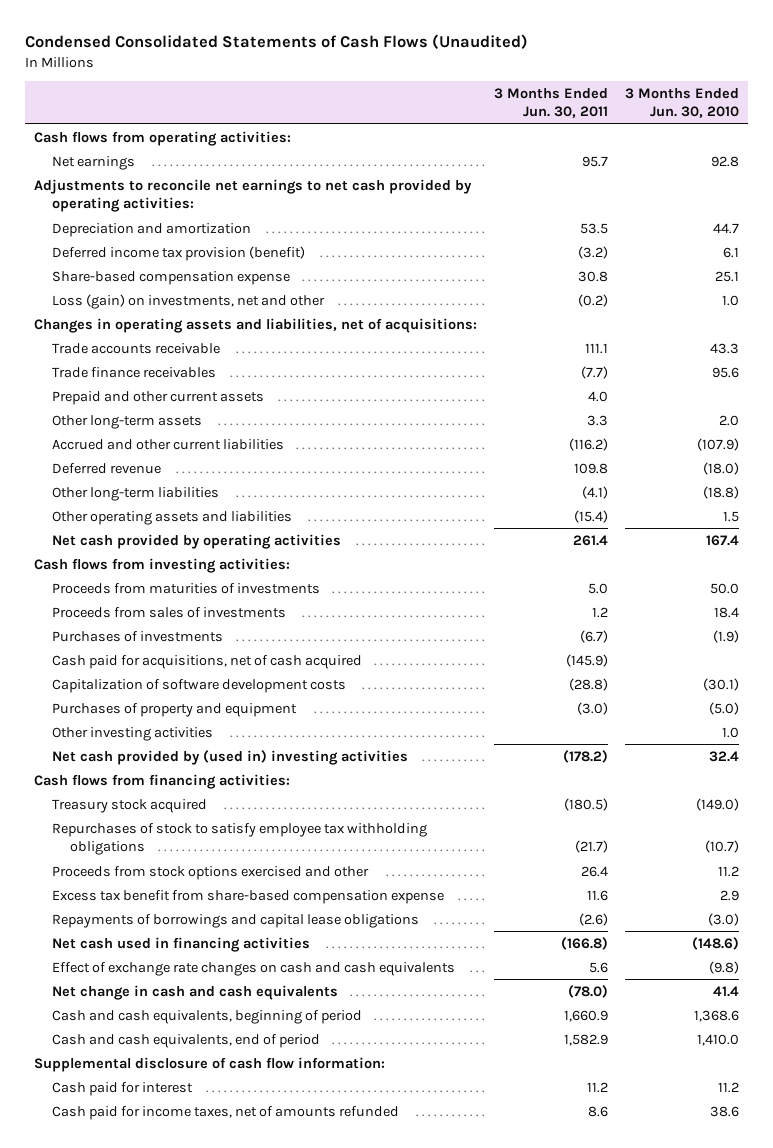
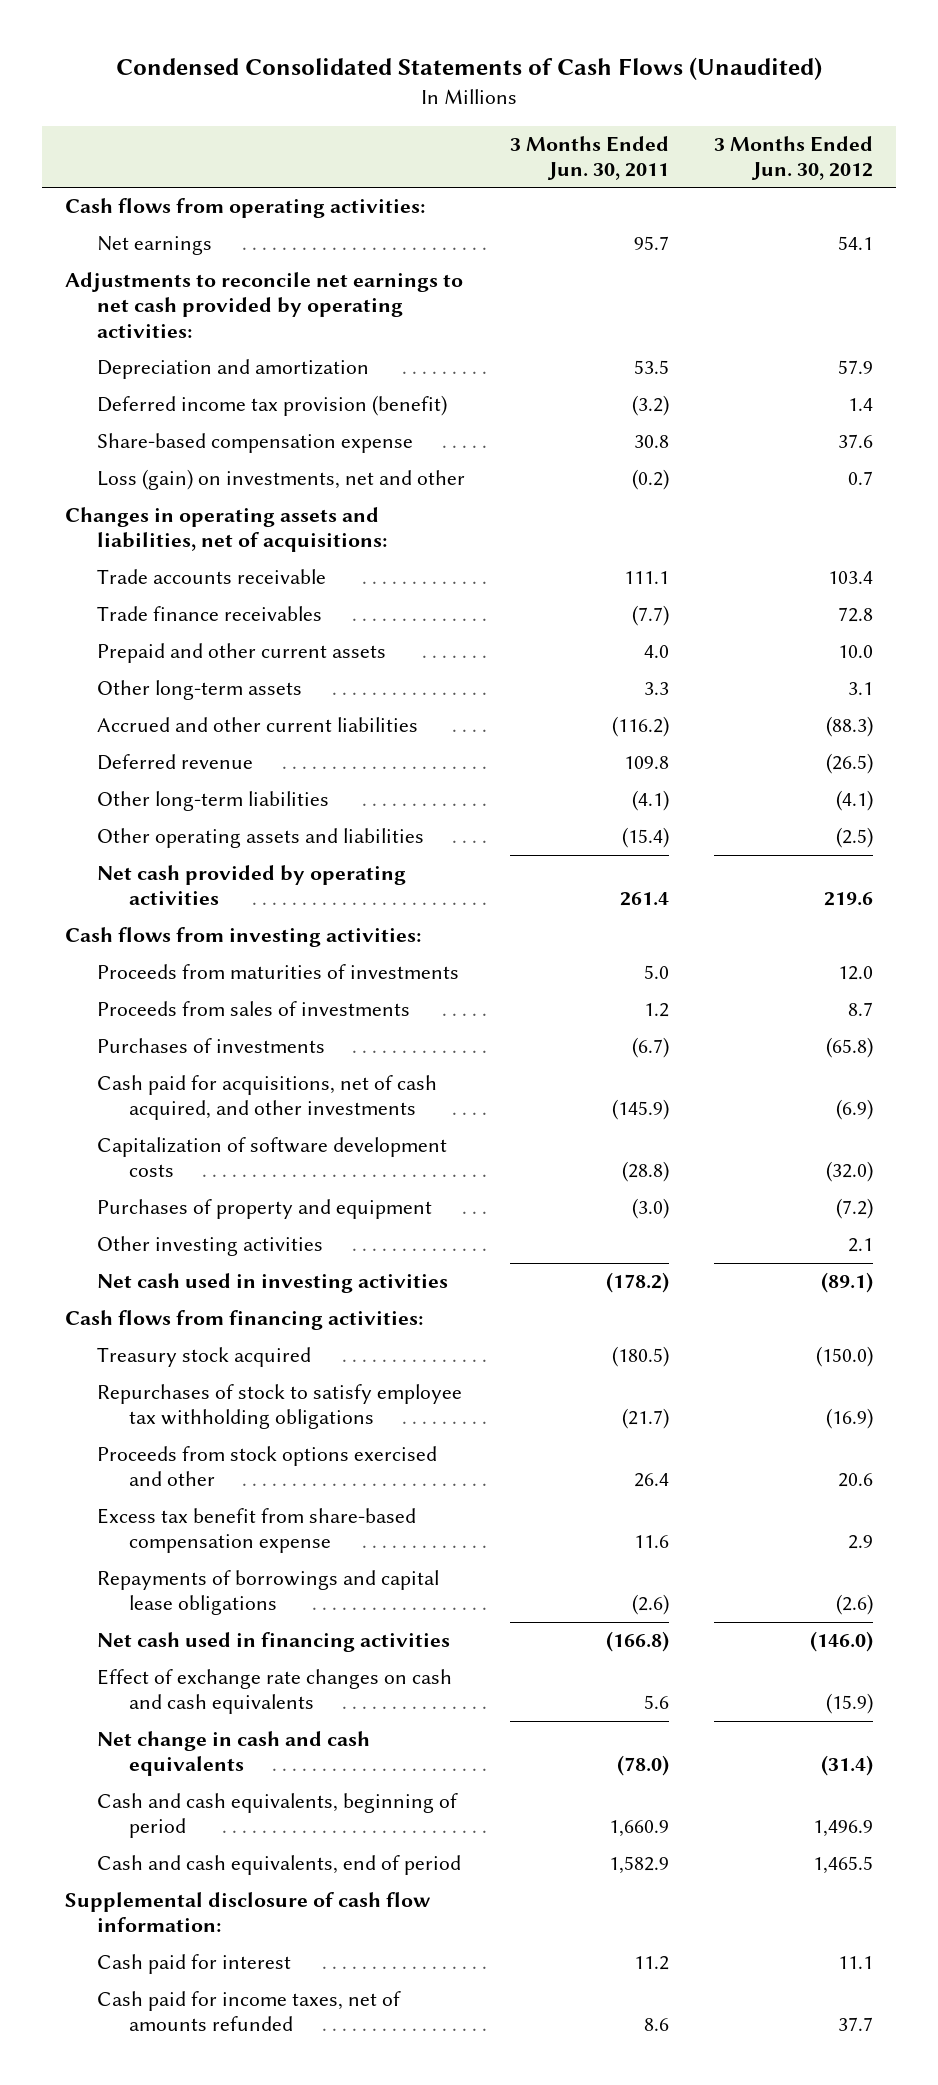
[625,87,740,119] 3 Months Ended Jun. 30, 2010 -> none
none -> [714,135,874,181] 3 Months Ended Jun. 30, 2012
[52,654,363,669] Cash paid for acquisitions, net of cash acquired -> [96,1075,437,1121] Cash paid for acquisitions, net of cash acquired, and other investments
[52,749,409,765] Net cash provided by (used in) investing activities -> [96,1273,448,1294] Net cash used in investing activities

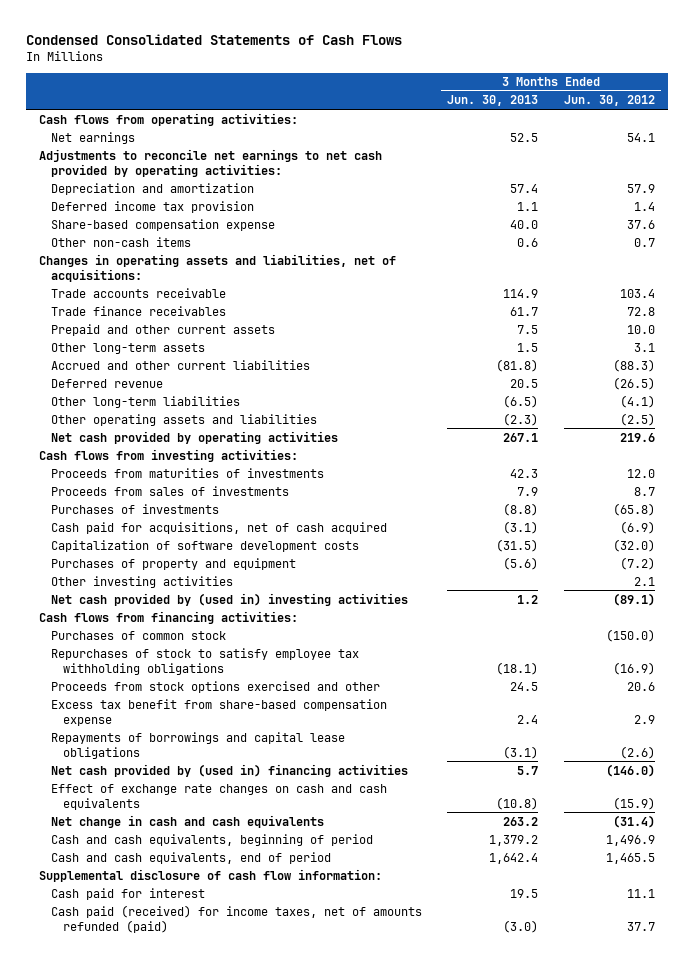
[116,57,823,81] Condensed Consolidated Statements of Cash Flows (Unaudited) -> [25,33,402,45] Condensed Consolidated Statements of Cash Flows
[510,135,670,181] 3 Months Ended Jun. 30, 2011 -> none
none -> [447,95,539,107] Jun. 30, 2013
[96,395,447,417] Deferred income tax provision (benefit) -> [50,200,254,213] Deferred income tax provision
[96,469,465,491] Loss (gain) on investments, net and other -> none
none -> [50,236,191,247] Other non-cash items
[96,1075,437,1121] Cash paid for acquisitions, net of cash acquired, and other investments -> [50,521,387,534] Cash paid for acquisitions, net of cash acquired
[96,1273,448,1294] Net cash used in investing activities -> [50,592,408,606] Net cash provided by (used in) investing activities
[96,1347,311,1368] Treasury stock acquired -> [50,630,226,640] Purchases of common stock
[96,1632,450,1653] Net cash used in financing activities -> [50,763,408,777] Net cash provided by (used in) financing activities
[96,1991,401,2032] Cash paid for income taxes, net of amounts refunded -> [50,904,422,933] Cash paid (received) for income taxes, net of amounts refunded (paid)

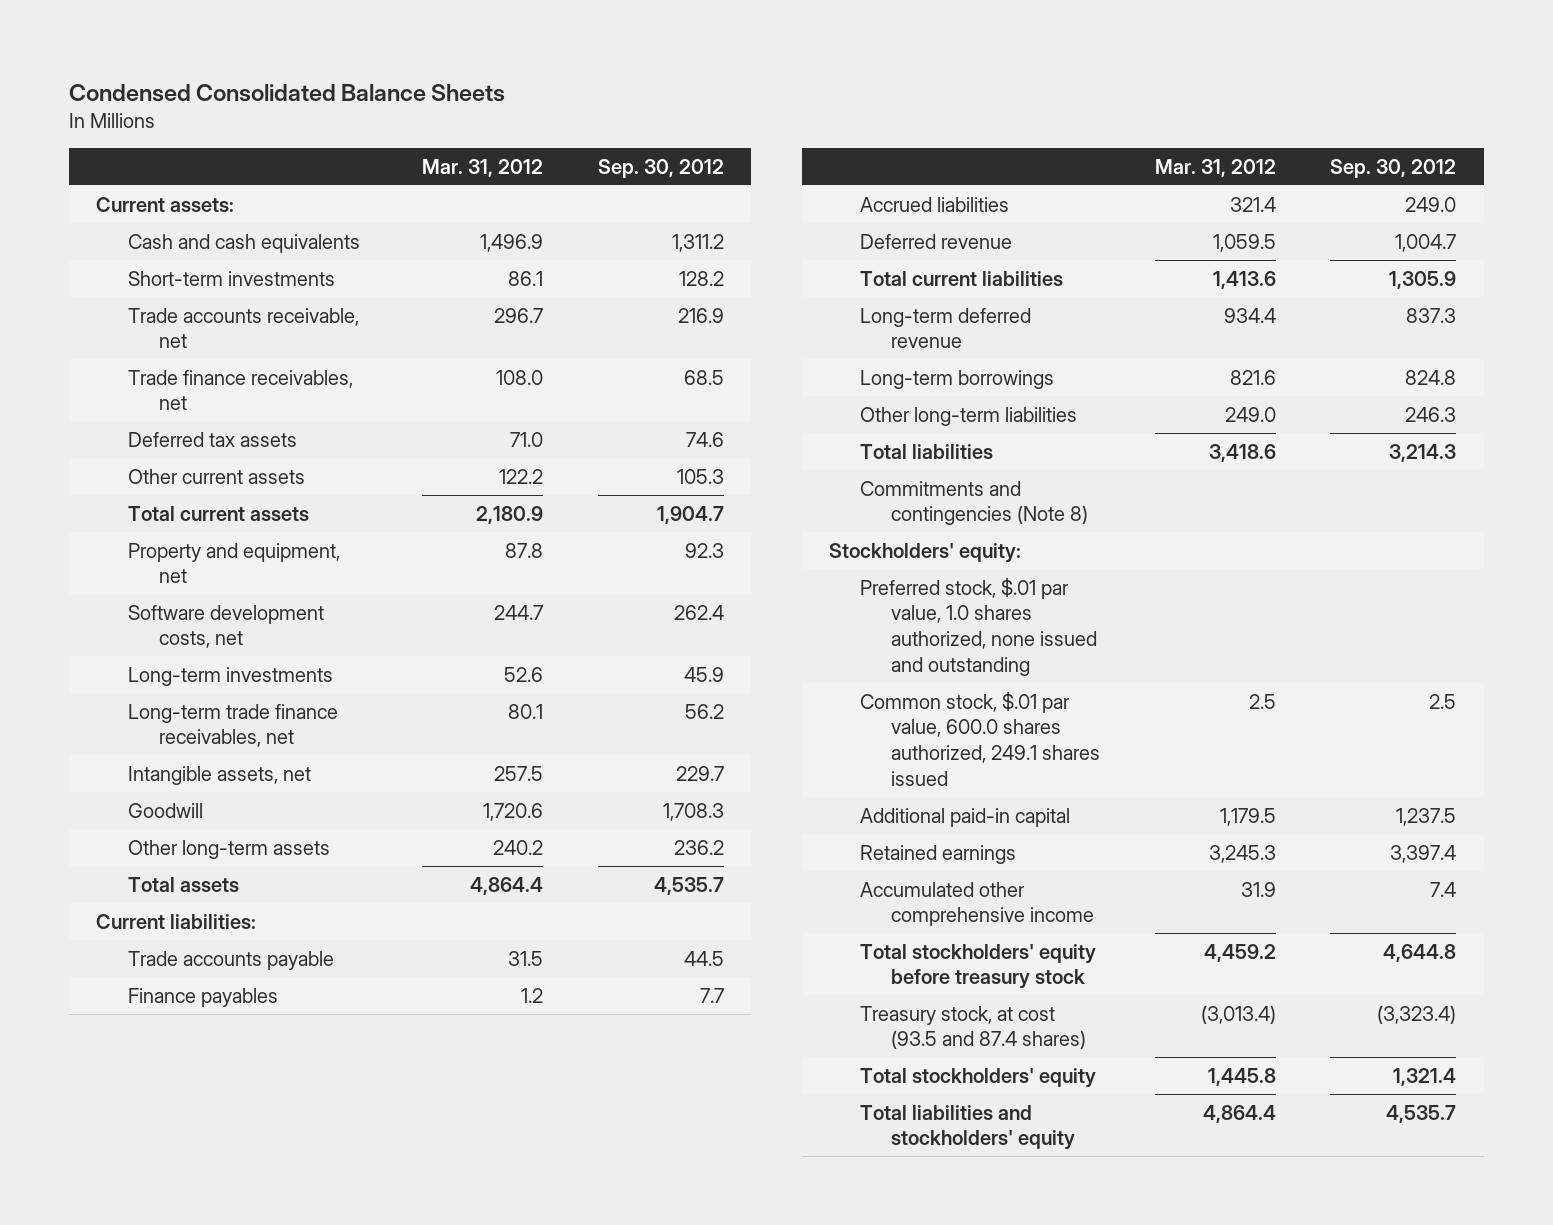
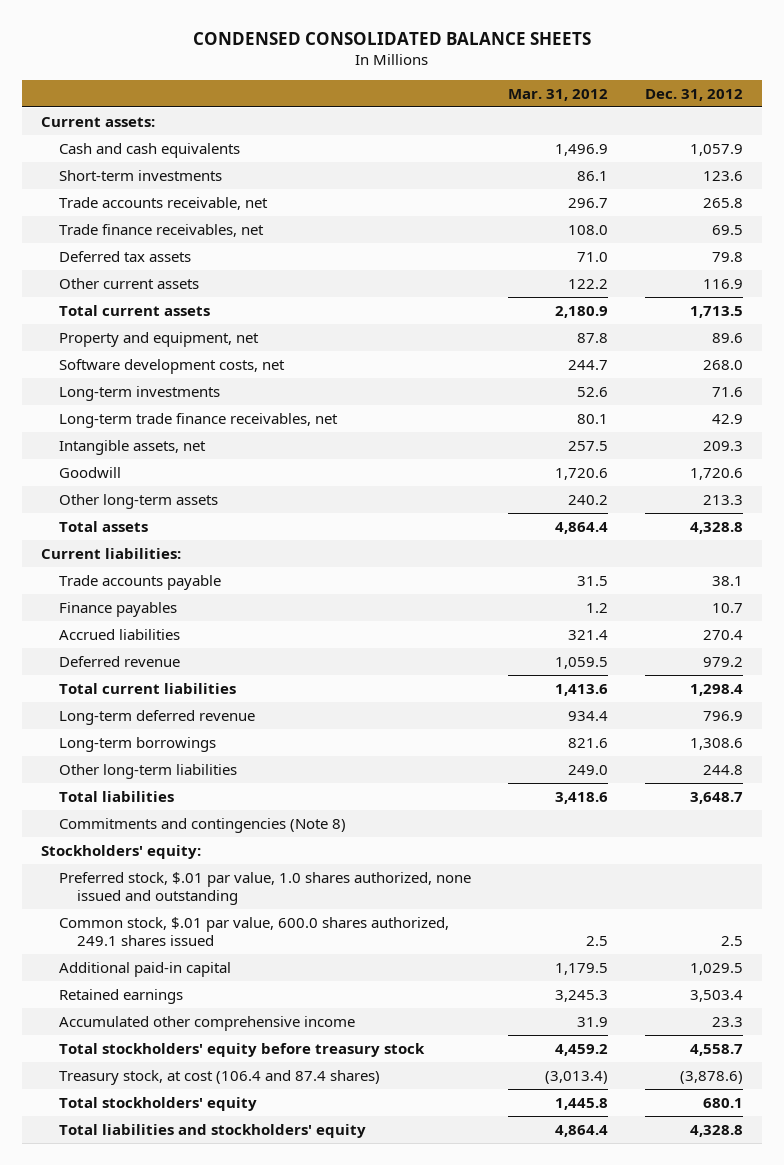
[69,83,506,102] Condensed Consolidated Balance Sheets -> [192,32,591,46] CONDENSED CONSOLIDATED BALANCE SHEETS
[597,158,724,178] Sep. 30, 2012 -> none
none -> [645,88,744,101] Dec. 31, 2012
[860,1005,1087,1050] Treasury stock, at cost (93.5 and 87.4 shares) -> [58,1069,380,1085] Treasury stock, at cost (106.4 and 87.4 shares)

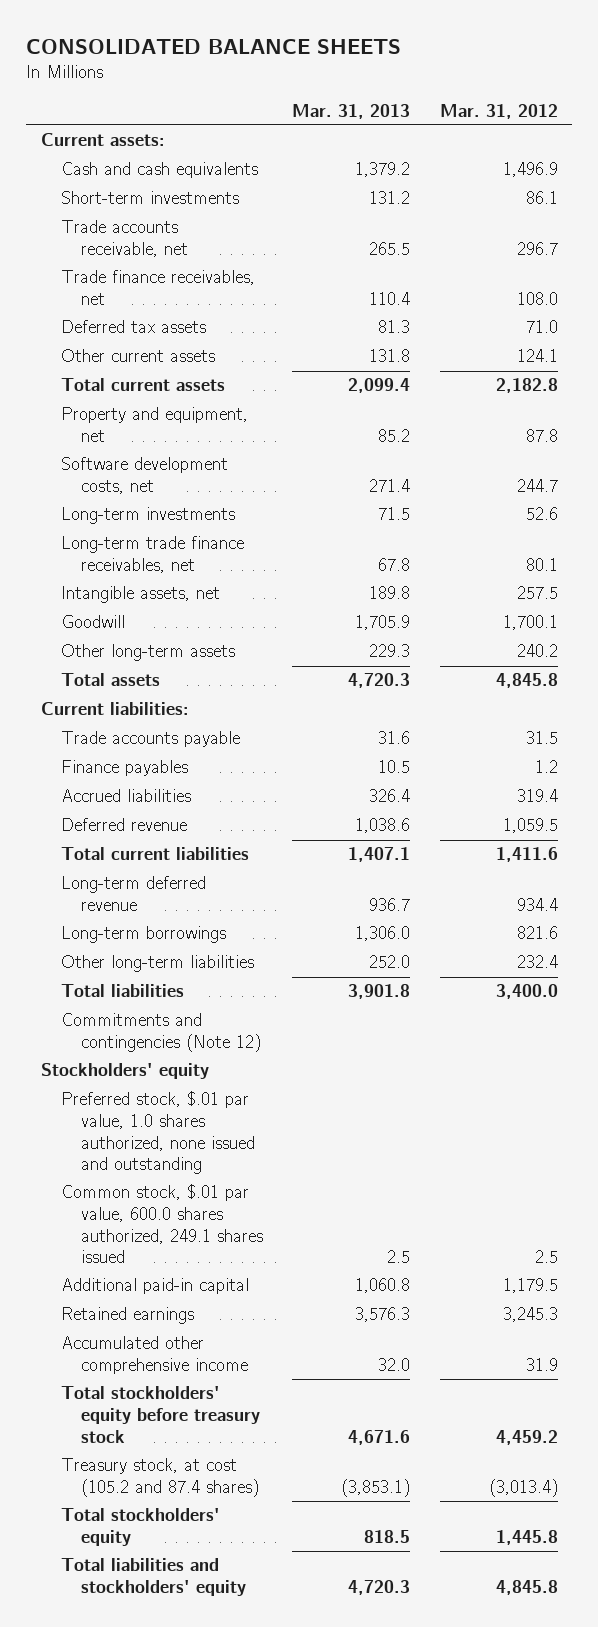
[192,32,591,46] CONDENSED CONSOLIDATED BALANCE SHEETS -> [26,39,402,55] CONSOLIDATED BALANCE SHEETS
[645,88,744,101] Dec. 31, 2012 -> none
none -> [292,103,411,119] Mar. 31, 2013
[568,278,609,289] 122.2 -> [516,349,558,363] 124.1
[555,305,609,318] 2,180.9 -> [495,378,558,394] 2,182.8
[555,467,609,480] 1,720.6 -> [502,615,558,631] 1,700.1
[555,521,609,534] 4,864.4 -> [495,673,558,689] 4,845.8
[568,629,609,640] 321.4 -> [516,789,558,803] 319.4
[555,683,609,696] 1,413.6 -> [495,847,558,863] 1,411.6
[568,764,609,775] 249.0 -> [516,955,558,969] 232.4
[555,791,609,804] 3,418.6 -> [495,984,558,1000] 3,400.0
[58,817,346,833] Commitments and contingencies (Note 8) -> [61,1013,262,1053] Commitments and contingencies (Note 12)
[40,844,201,859] Stockholders' equity: -> [40,1063,209,1080] Stockholders' equity
[58,1069,380,1085] Treasury stock, at cost (106.4 and 87.4 shares) -> [61,1458,260,1498] Treasury stock, at cost (105.2 and 87.4 shares)
[555,1124,609,1137] 4,864.4 -> [495,1580,558,1596] 4,845.8

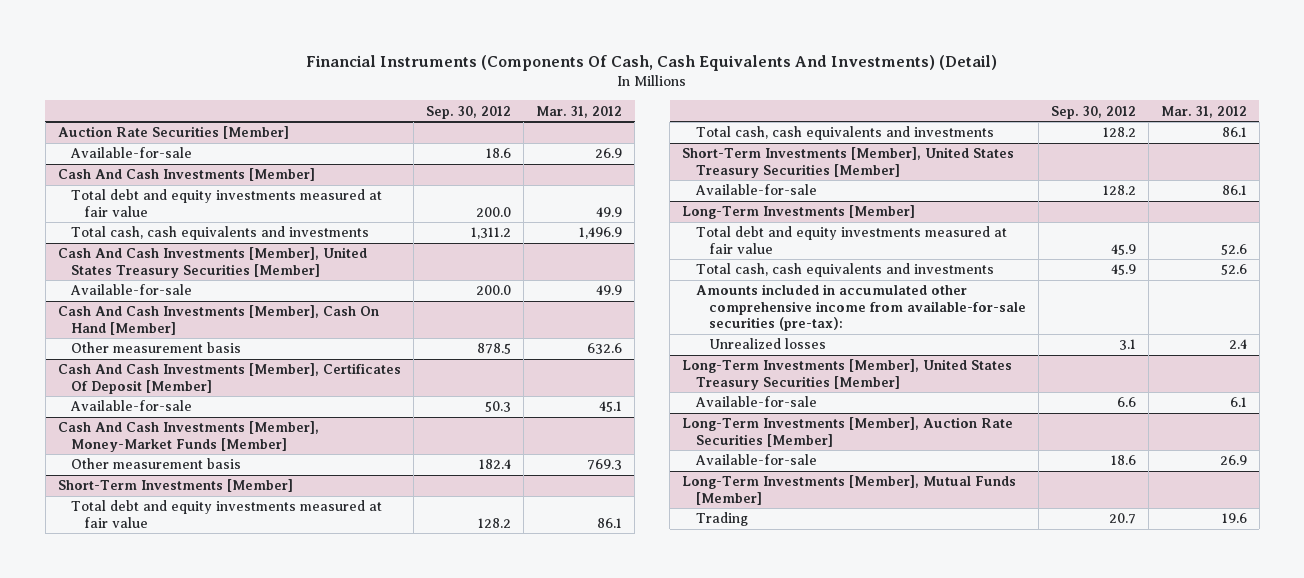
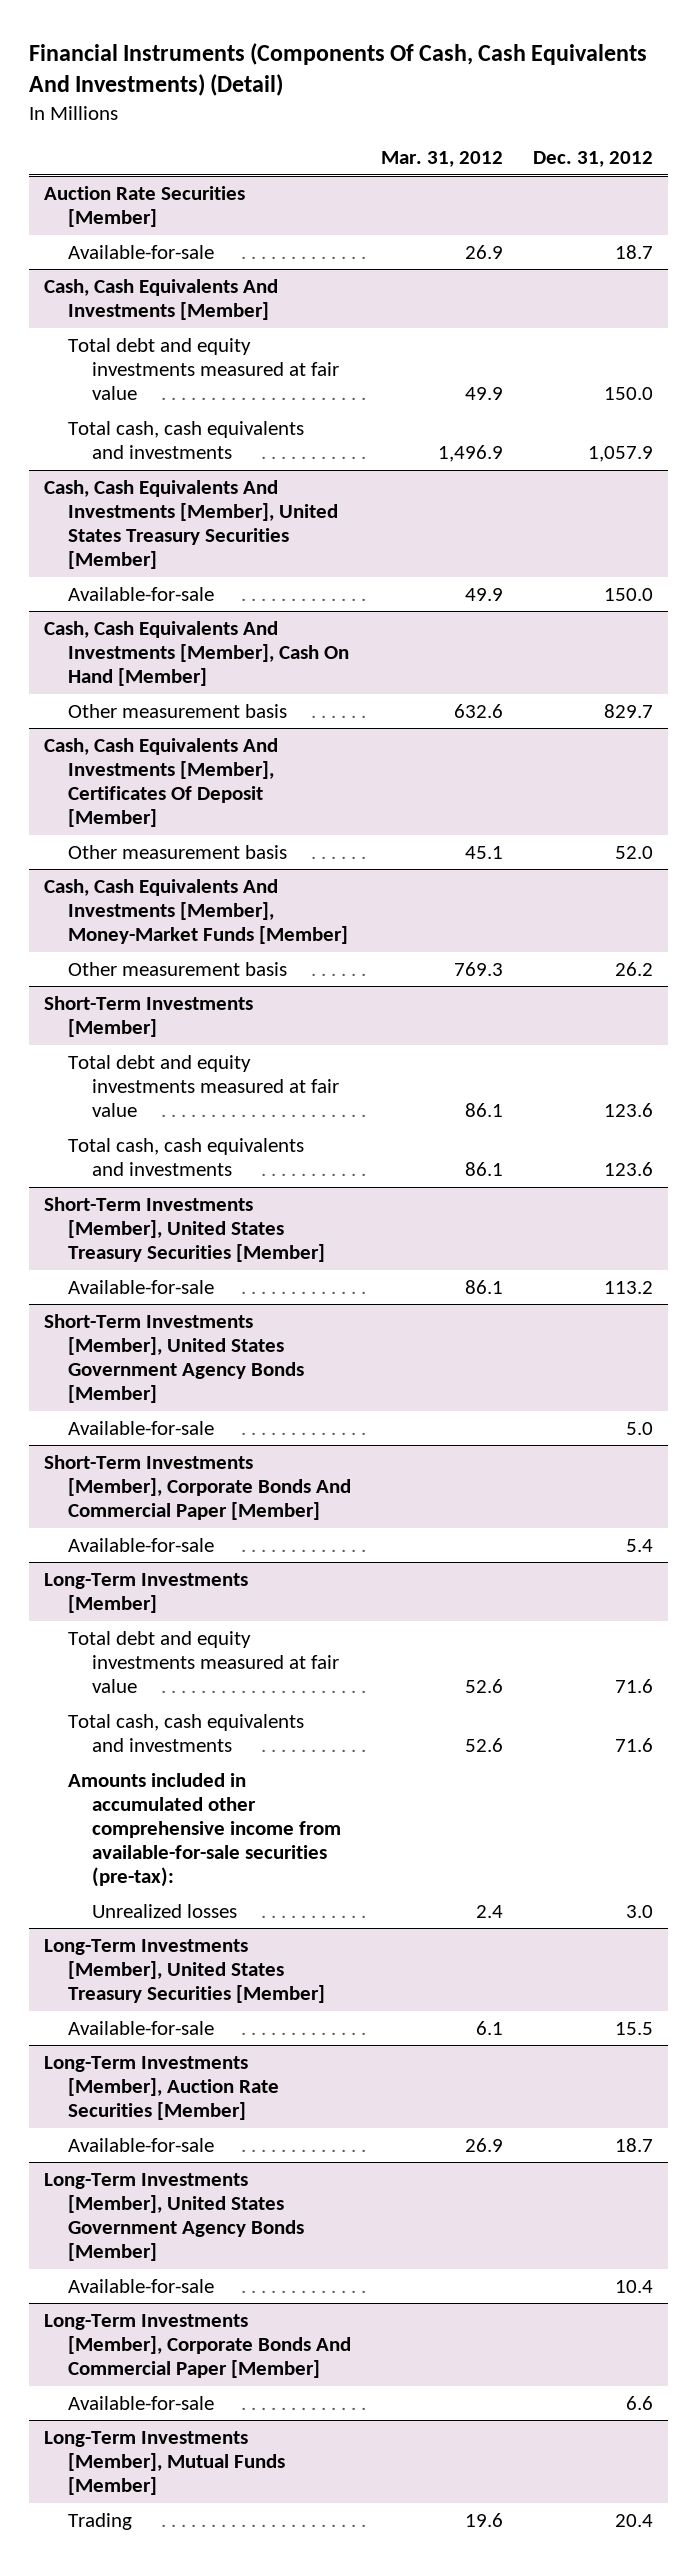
[426,105,512,119] Sep. 30, 2012 -> none
none -> [532,151,653,168] Dec. 31, 2012
[57,168,315,182] Cash And Cash Investments [Member] -> [43,278,278,320] Cash, Cash Equivalents And Investments [Member]
[57,247,367,278] Cash And Cash Investments [Member], United States Treasury Securities [Member] -> [43,479,339,569] Cash, Cash Equivalents And Investments [Member], United States Treasury Securities [Member]
[57,305,379,335] Cash And Cash Investments [Member], Cash On Hand [Member] -> [43,620,350,686] Cash, Cash Equivalents And Investments [Member], Cash On Hand [Member]
[57,363,401,394] Cash And Cash Investments [Member], Certificates Of Deposit [Member] -> [43,737,278,827] Cash, Cash Equivalents And Investments [Member], Certificates Of Deposit [Member]
[70,400,193,412] Available-for-sale -> [68,844,288,859] Other measurement basis
[57,421,319,452] Cash And Cash Investments [Member], Money-Market Funds [Member] -> [43,878,349,944] Cash, Cash Equivalents And Investments [Member], Money-Market Funds [Member]
none -> [43,1313,305,1403] Short-Term Investments [Member], United States Government Agency Bonds [Member]
none -> [68,1420,215,1435] Available-for-sale
none -> [43,1454,352,1520] Short-Term Investments [Member], Corporate Bonds And Commercial Paper [Member]
none -> [68,1537,215,1552] Available-for-sale
none -> [43,2172,305,2261] Long-Term Investments [Member], United States Government Agency Bonds [Member]
none -> [68,2278,215,2293] Available-for-sale
none -> [43,2313,352,2378] Long-Term Investments [Member], Corporate Bonds And Commercial Paper [Member]
none -> [68,2395,215,2410] Available-for-sale

